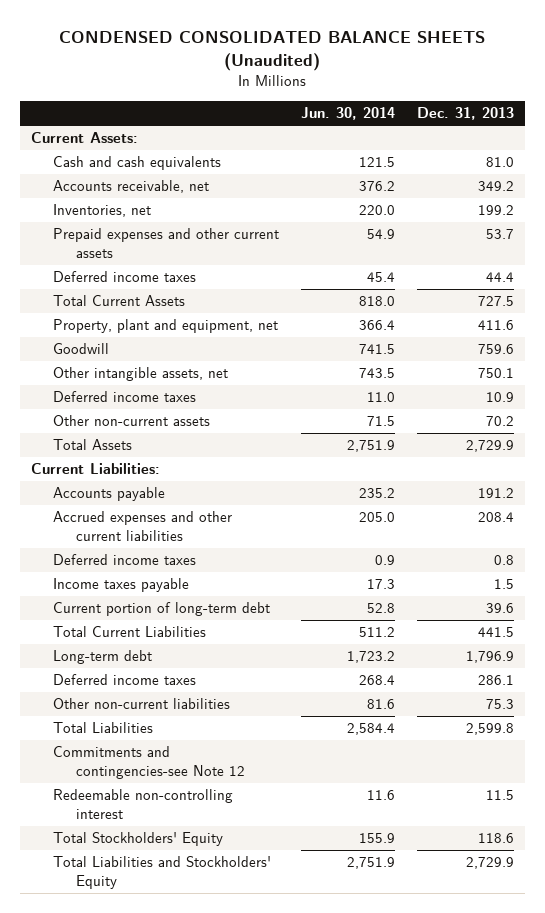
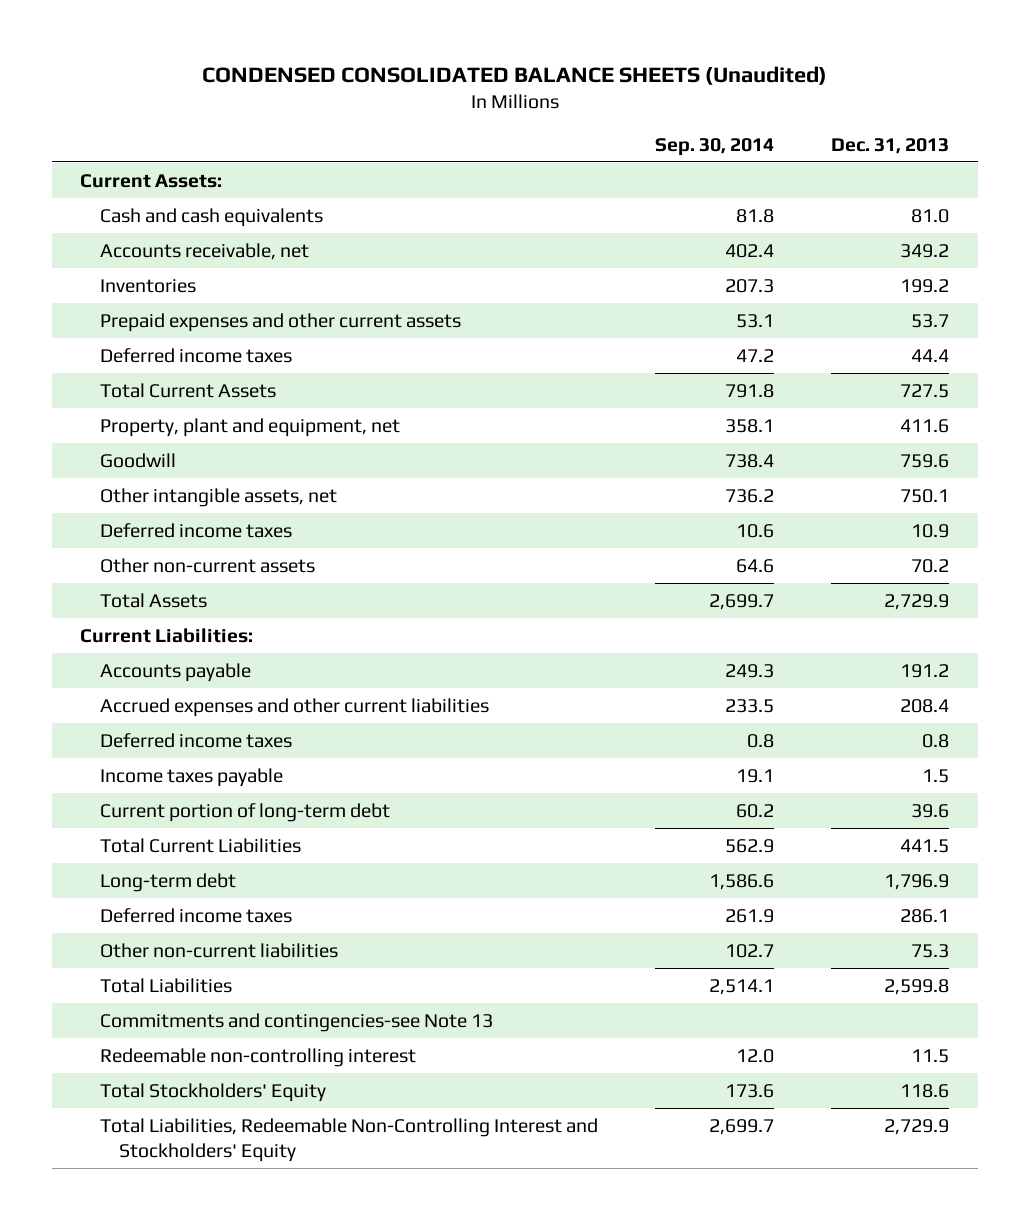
[301,107,396,121] Jun. 30, 2014 -> none
none -> [654,137,774,156] Sep. 30, 2014
[53,204,152,218] Inventories, net -> [99,278,196,293] Inventories
[53,746,245,779] Commitments and contingencies-see Note 12 -> [99,1012,493,1032] Commitments and contingencies-see Note 13
[53,856,272,889] Total Liabilities and Stockholders' Equity -> [99,1117,598,1162] Total Liabilities, Redeemable Non-Controlling Interest and Stockholders' Equity

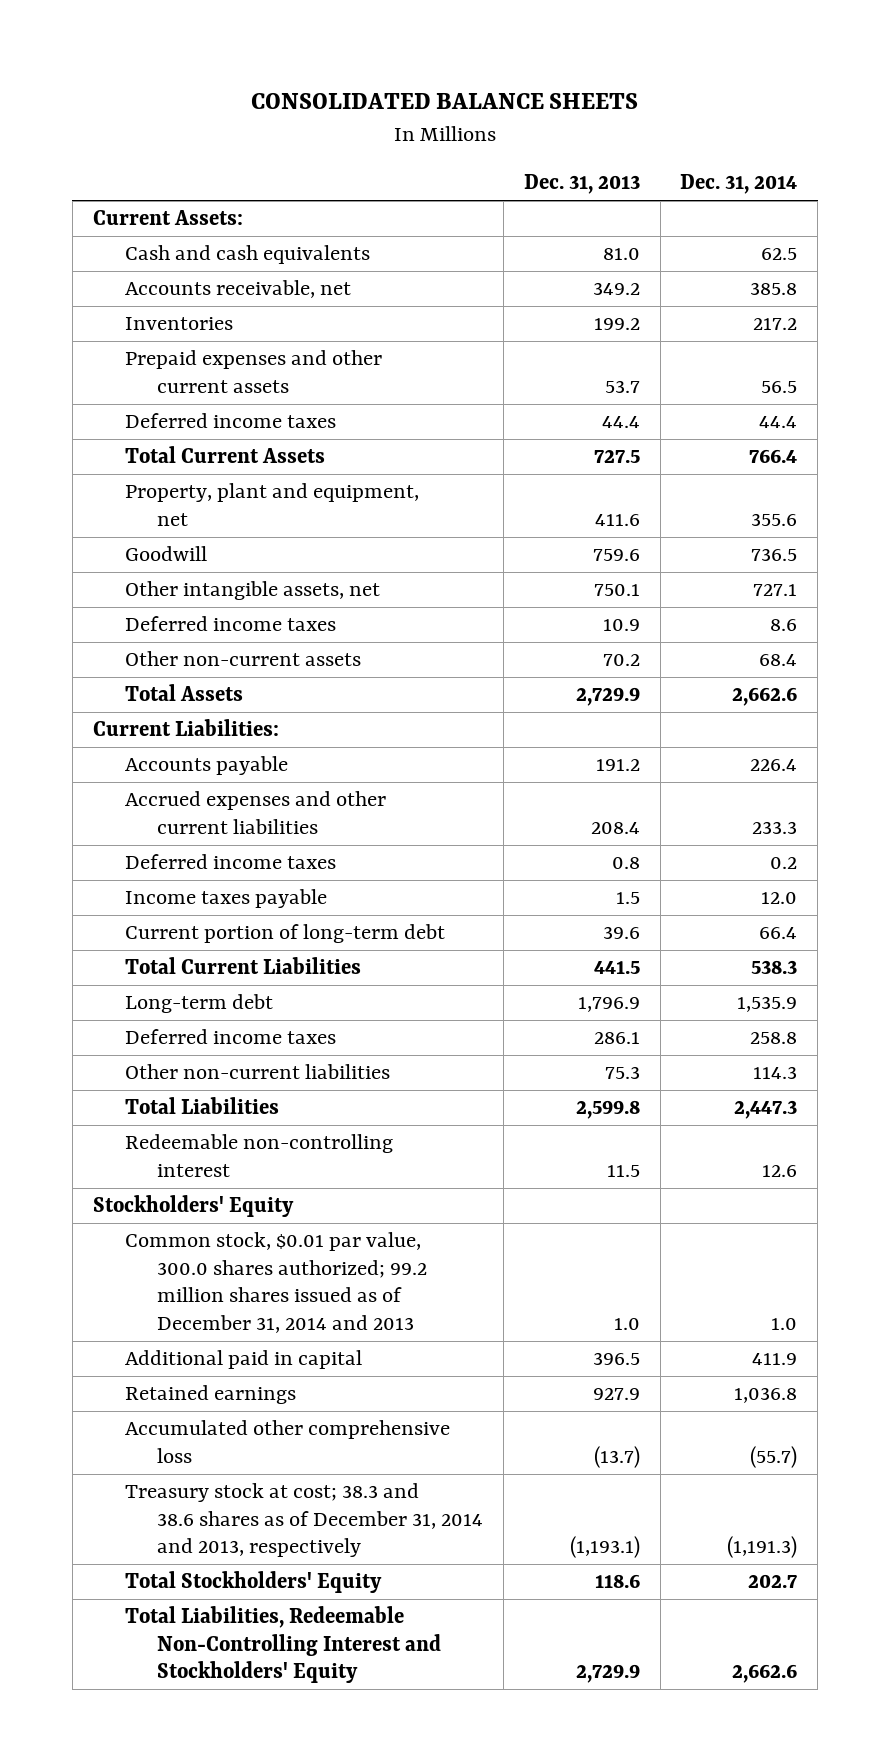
[201,65,827,85] CONDENSED CONSOLIDATED BALANCE SHEETS (Unaudited) -> [251,93,639,110] CONSOLIDATED BALANCE SHEETS
[654,137,774,156] Sep. 30, 2014 -> none
none -> [680,174,798,195] Dec. 31, 2014
[99,1012,493,1032] Commitments and contingencies-see Note 13 -> none
none -> [92,1195,294,1218] Stockholders' Equity
none -> [124,1232,428,1333] Common stock, $0.01 par value, 300.0 shares authorized; 99.2 million shares issued as of December 31, 2014 and 2013
none -> [124,1350,362,1370] Additional paid in capital
none -> [124,1385,296,1405] Retained earnings
none -> [124,1420,450,1463] Accumulated other comprehensive loss
none -> [124,1483,484,1558] Treasury stock at cost; 38.3 and 38.6 shares as of December 31, 2014 and 2013, respectively

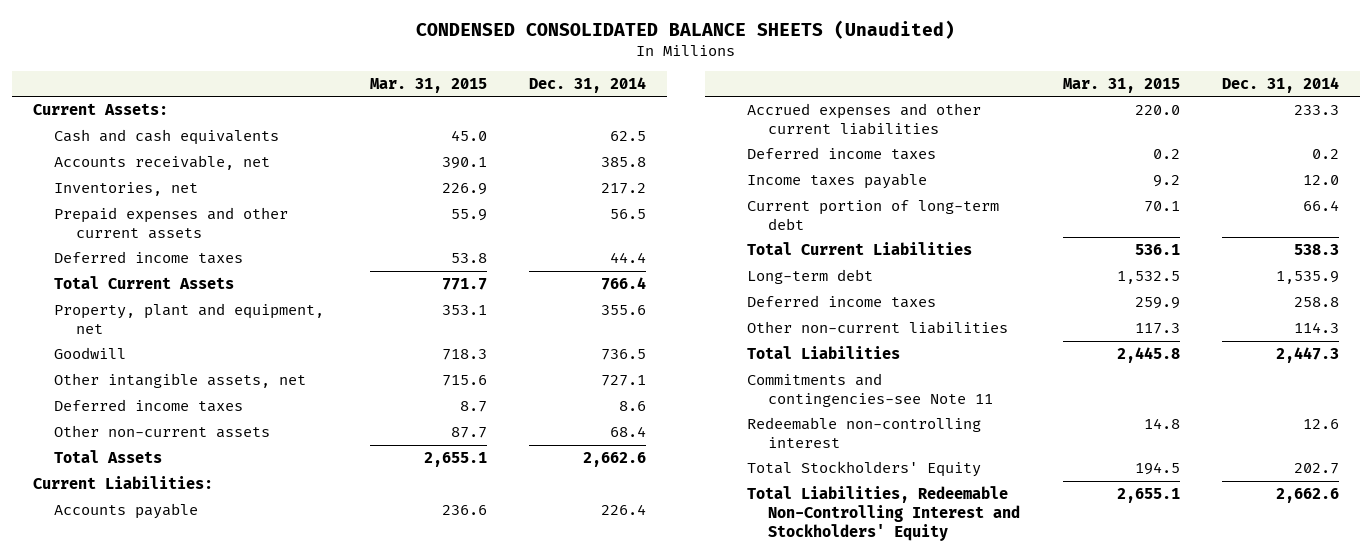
[251,93,639,110] CONSOLIDATED BALANCE SHEETS -> [416,19,956,39] CONDENSED CONSOLIDATED BALANCE SHEETS (Unaudited)
[523,174,640,195] Dec. 31, 2013 -> none
none -> [369,77,487,93] Mar. 31, 2015
[124,317,233,331] Inventories -> [54,182,199,197] Inventories, net
none -> [747,373,994,407] Commitments and contingencies-see Note 11
[92,1195,294,1218] Stockholders' Equity -> none
[124,1232,428,1333] Common stock, $0.01 par value, 300.0 shares authorized; 99.2 million shares issued as of December 31, 2014 and 2013 -> none
[124,1350,362,1370] Additional paid in capital -> none
[124,1385,296,1405] Retained earnings -> none
[124,1420,450,1463] Accumulated other comprehensive loss -> none
[124,1483,484,1558] Treasury stock at cost; 38.3 and 38.6 shares as of December 31, 2014 and 2013, respectively -> none

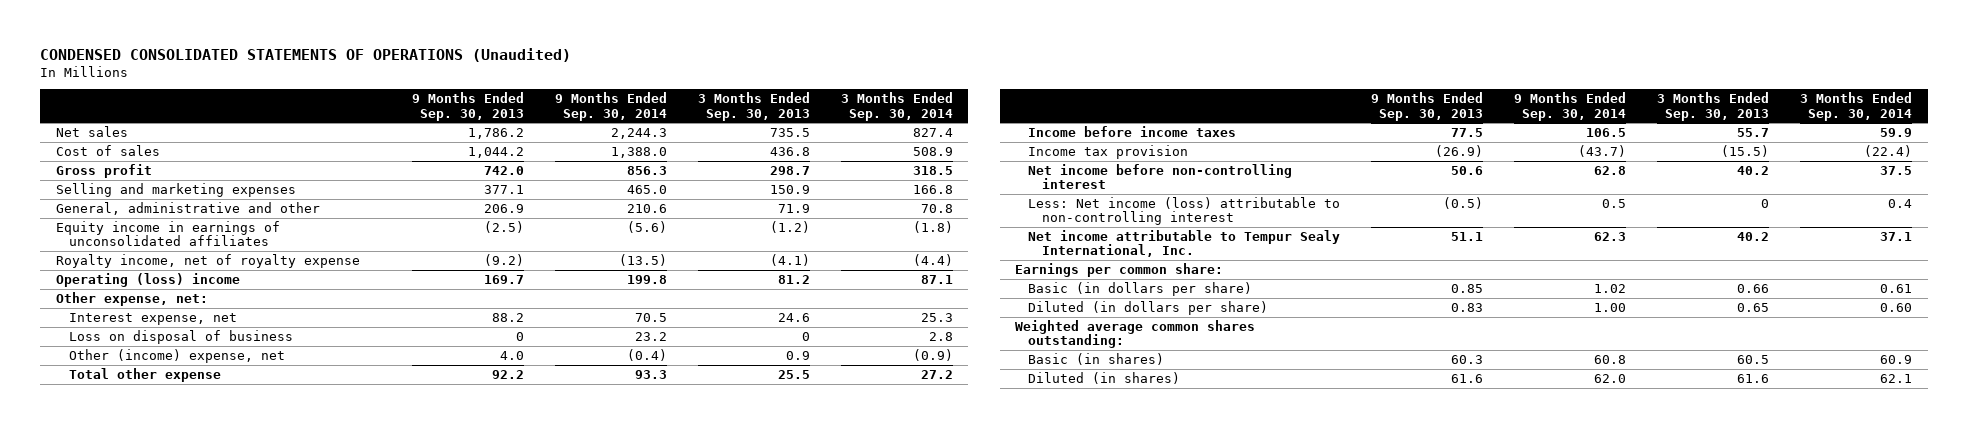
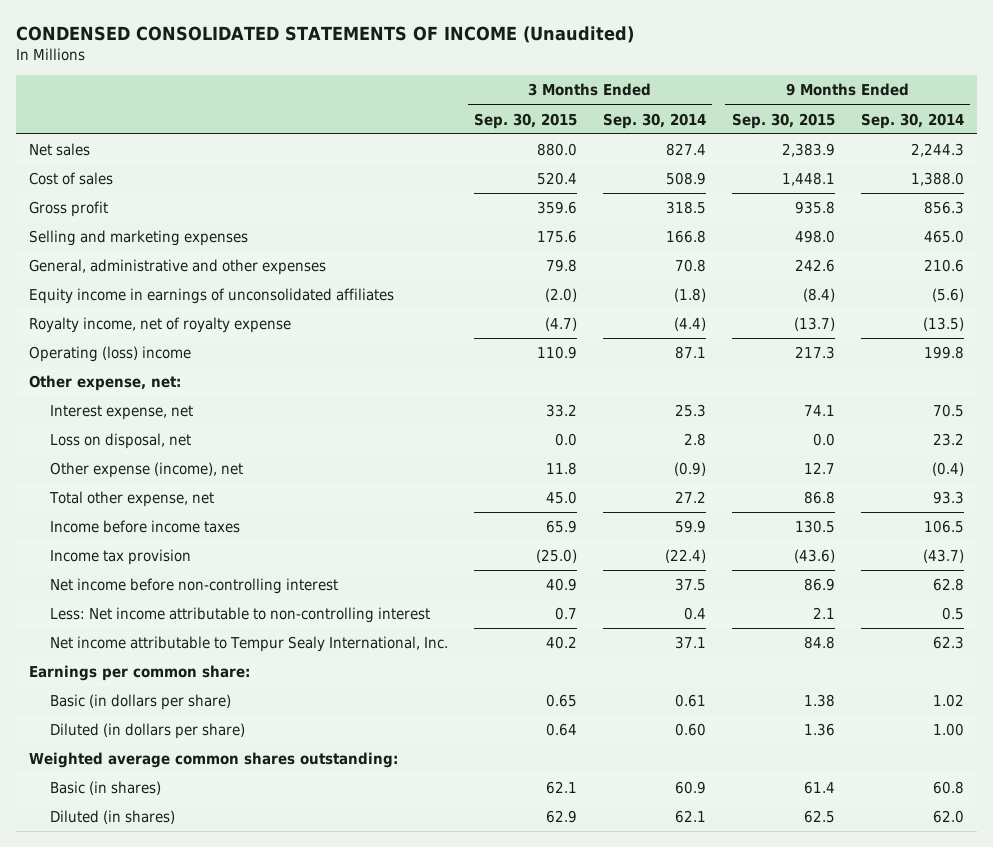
[40,47,572,62] CONDENSED CONSOLIDATED STATEMENTS OF OPERATIONS (Unaudited) -> [16,25,635,43] CONDENSED CONSOLIDATED STATEMENTS OF INCOME (Unaudited)
[412,92,525,121] 9 Months Ended Sep. 30, 2013 -> none
[697,92,810,121] 3 Months Ended Sep. 30, 2013 -> none
none -> [474,112,578,129] Sep. 30, 2015
none -> [731,112,835,129] Sep. 30, 2015
[55,201,320,215] General, administrative and other -> [29,259,327,276] General, administrative and other expenses
[69,329,294,344] Loss on disposal of business -> [50,433,192,450] Loss on disposal, net
[69,348,286,363] Other (income) expense, net -> [50,462,244,479] Other expense (income), net
[69,367,222,382] Total other expense -> [49,491,215,508] Total other expense, net
[1028,196,1341,226] Less: Net income (loss) attributable to non-controlling interest -> [50,607,431,624] Less: Net income attributable to non-controlling interest

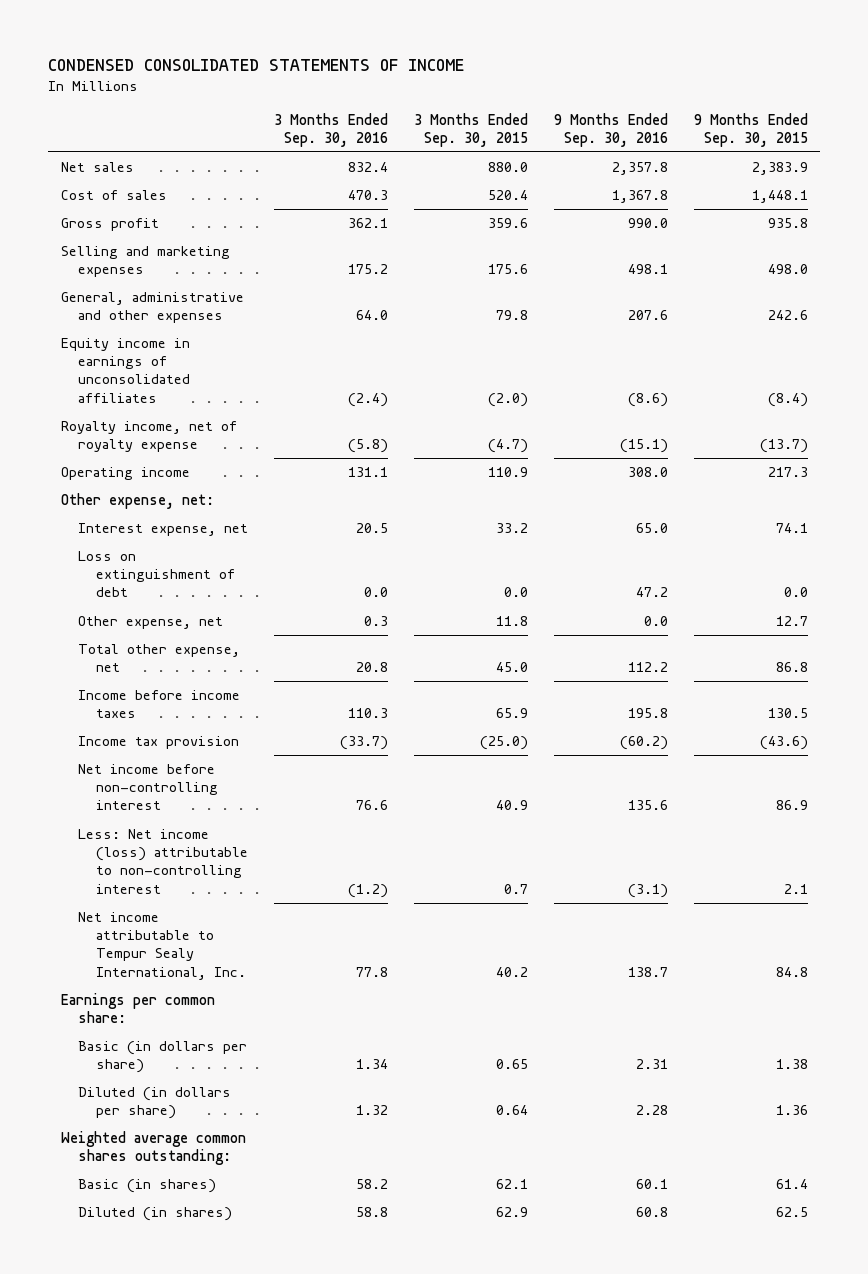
[16,25,635,43] CONDENSED CONSOLIDATED STATEMENTS OF INCOME (Unaudited) -> [47,58,464,71] CONDENSED CONSOLIDATED STATEMENTS OF INCOME
[603,112,707,129] Sep. 30, 2014 -> none
[860,112,964,129] Sep. 30, 2014 -> none
none -> [274,112,389,147] 3 Months Ended Sep. 30, 2016
none -> [553,112,668,147] 9 Months Ended Sep. 30, 2016
[29,346,192,363] Operating (loss) income -> [60,467,190,481] Operating income
[50,433,192,450] Loss on disposal, net -> none
none -> [78,551,235,598] Loss on extinguishment of debt
[50,462,244,479] Other expense (income), net -> [78,616,224,630] Other expense, net
[50,607,431,624] Less: Net income attributable to non-controlling interest -> [78,829,248,894] Less: Net income (loss) attributable to non-controlling interest

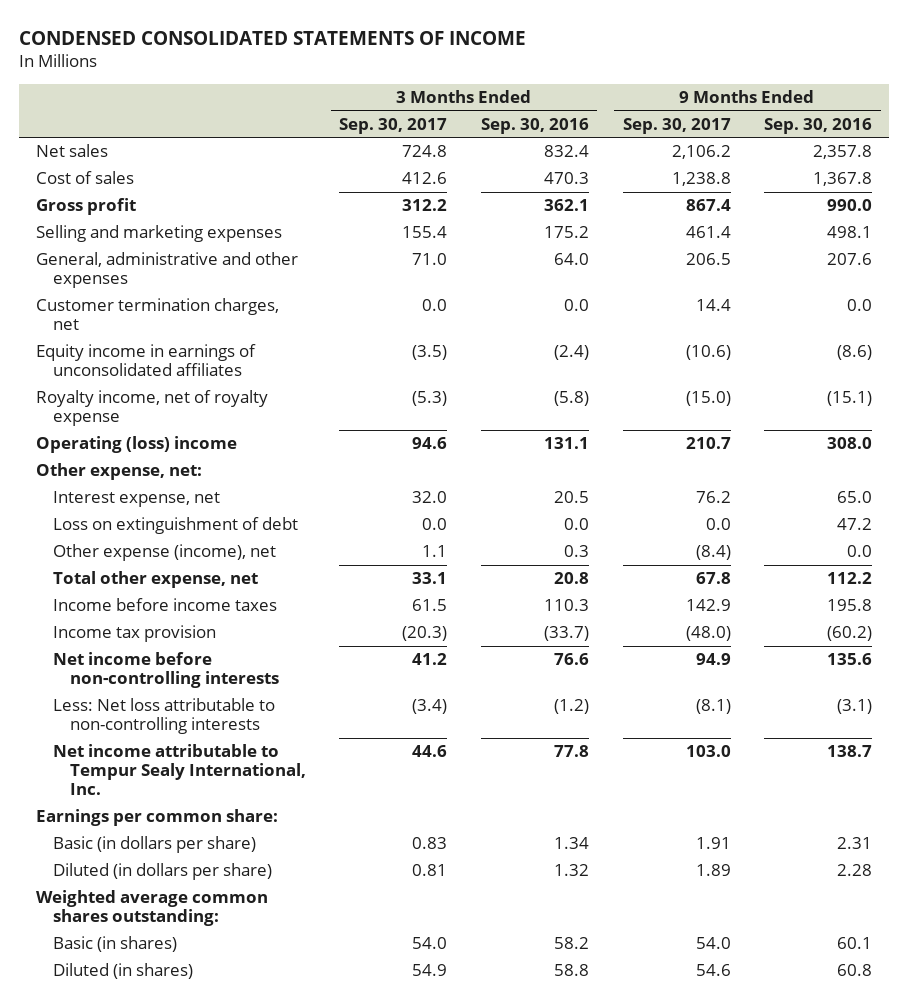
[413,112,528,147] 3 Months Ended Sep. 30, 2015 -> none
[693,112,808,147] 9 Months Ended Sep. 30, 2015 -> none
none -> [339,117,448,134] Sep. 30, 2017
none -> [622,117,731,134] Sep. 30, 2017
none -> [36,298,280,331] Customer termination charges, net
[60,467,190,481] Operating income -> [36,436,238,454] Operating (loss) income
[78,616,224,630] Other expense, net -> [52,544,276,562] Other expense (income), net
[78,764,218,811] Net income before non-controlling interest -> [52,652,279,689] Net income before non-controlling interests
[78,829,248,894] Less: Net income (loss) attributable to non-controlling interest -> [52,698,275,735] Less: Net loss attributable to non-controlling interests

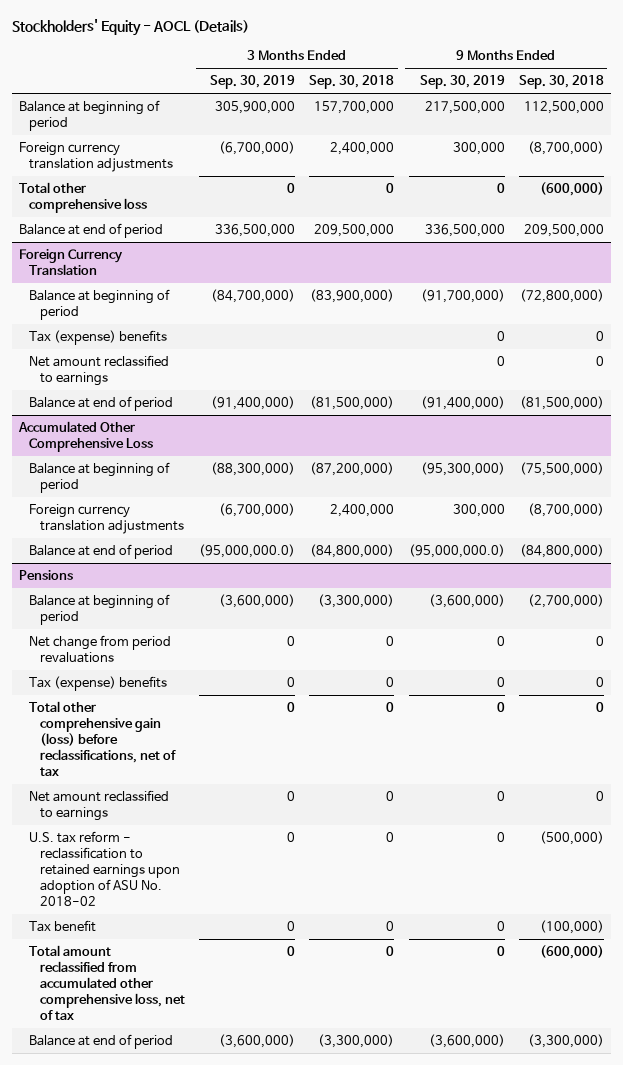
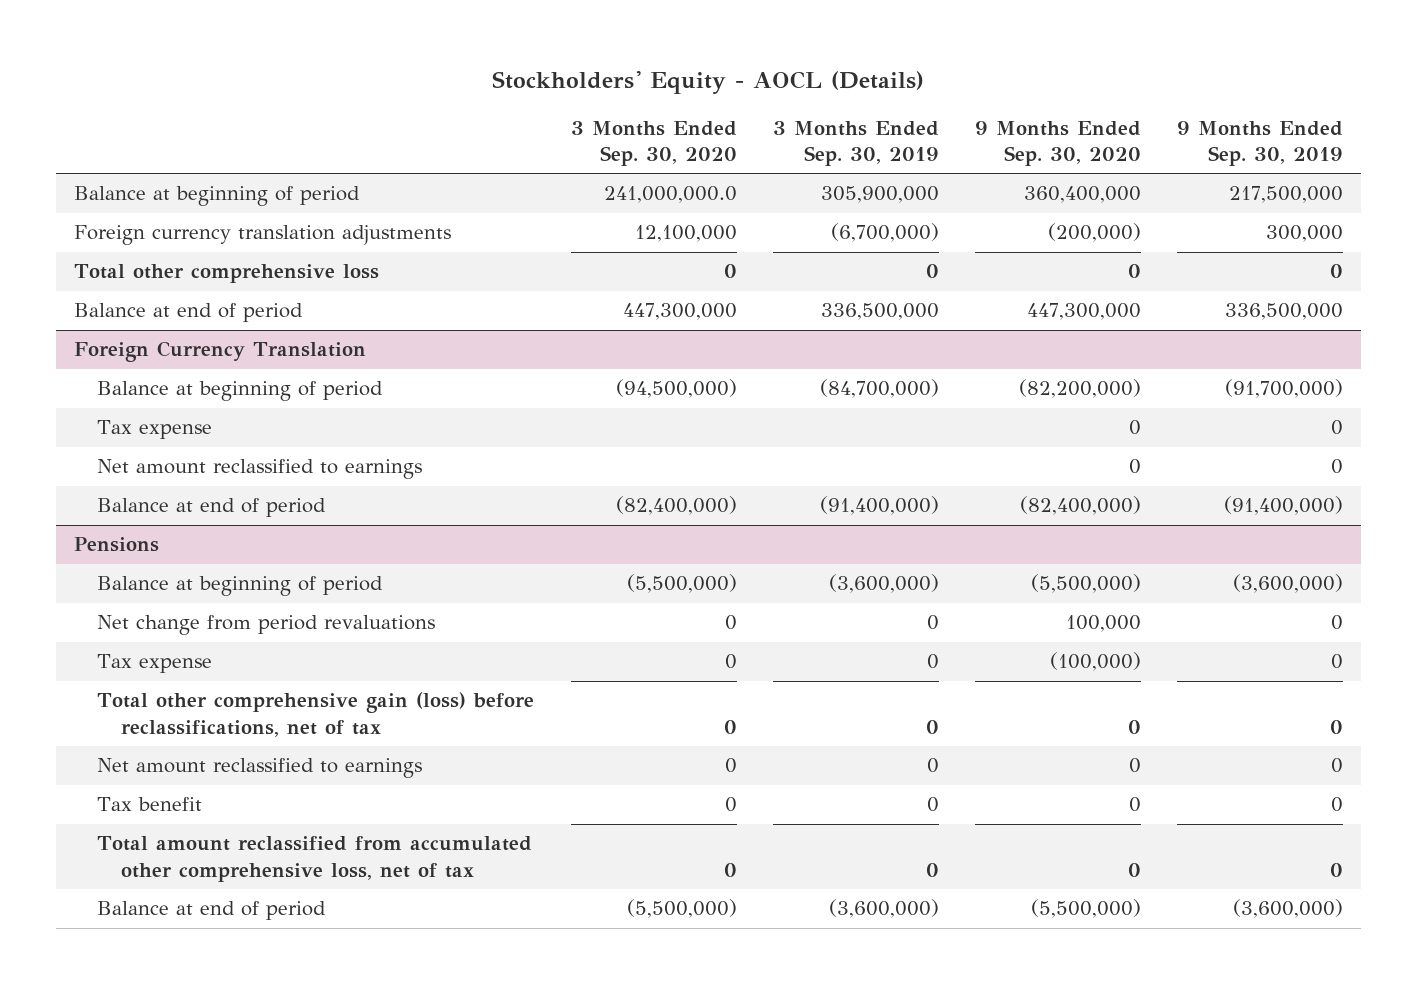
[309,75,395,90] Sep. 30, 2018 -> none
[518,75,604,90] Sep. 30, 2018 -> none
none -> [570,120,737,167] 3 Months Ended Sep. 30, 2020
none -> [974,120,1141,167] 9 Months Ended Sep. 30, 2020
[29,329,168,345] Tax (expense) benefits -> [97,420,213,440] Tax expense
[17,420,154,452] Accumulated Other Comprehensive Loss -> none
[29,461,171,493] Balance at beginning of period -> none
[29,503,185,534] Foreign currency translation adjustments -> none
[29,543,174,559] Balance at end of period -> none
[29,675,168,691] Tax (expense) benefits -> [97,654,213,674] Tax expense
[29,830,181,906] U.S. tax reform - reclassification to retained earnings upon adoption of ASU No. 2018-02 -> none

